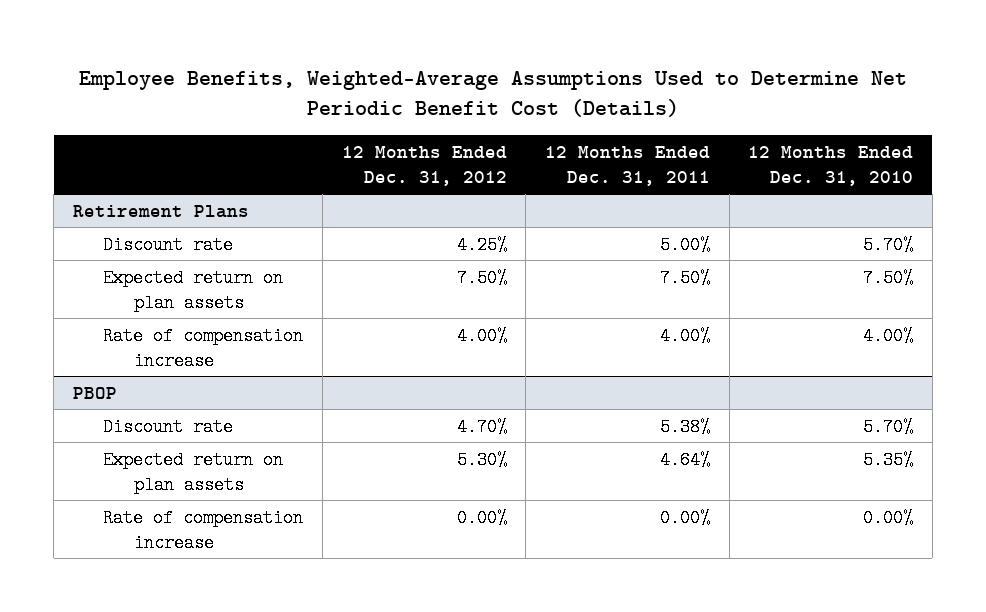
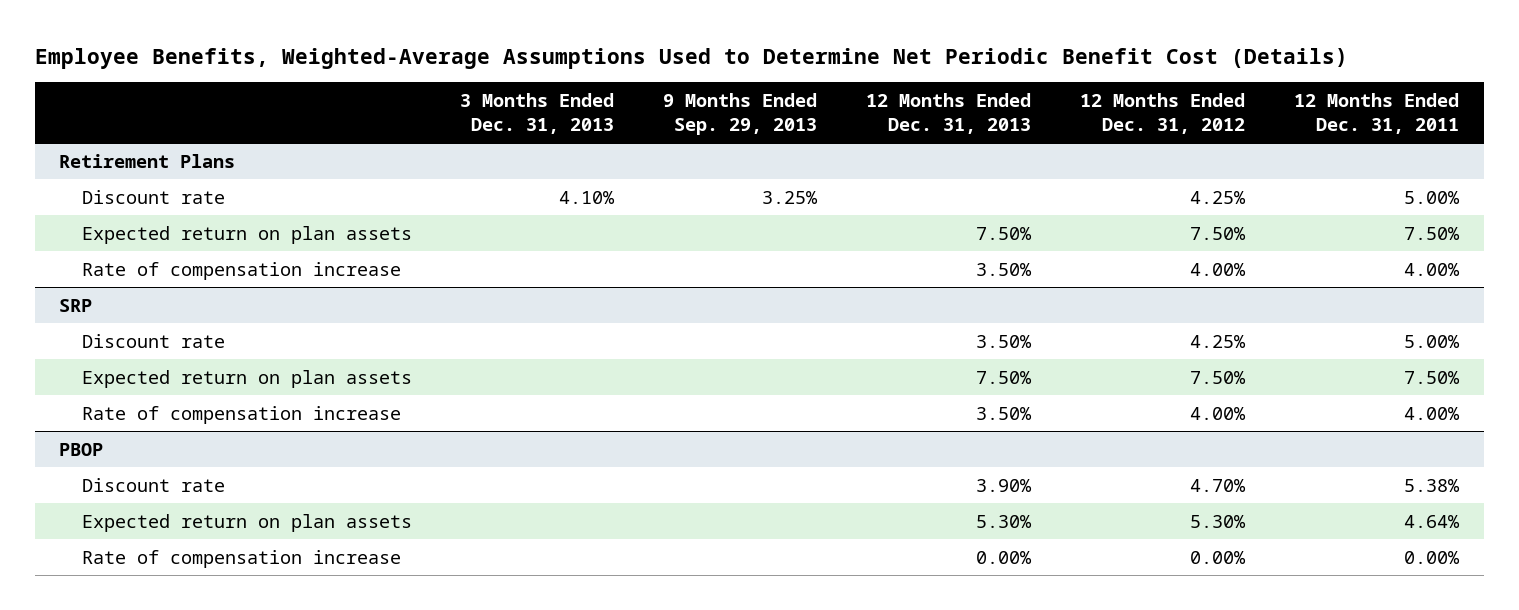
[748,145,914,186] 12 Months Ended Dec. 31, 2010 -> none
none -> [460,92,615,134] 3 Months Ended Dec. 31, 2013
none -> [663,92,818,135] 9 Months Ended Sep. 29, 2013
none -> [866,92,1032,134] 12 Months Ended Dec. 31, 2013
none -> [59,298,93,312] SRP
none -> [81,333,225,348] Discount rate
none -> [81,369,412,388] Expected return on plan assets
none -> [81,405,401,424] Rate of compensation increase

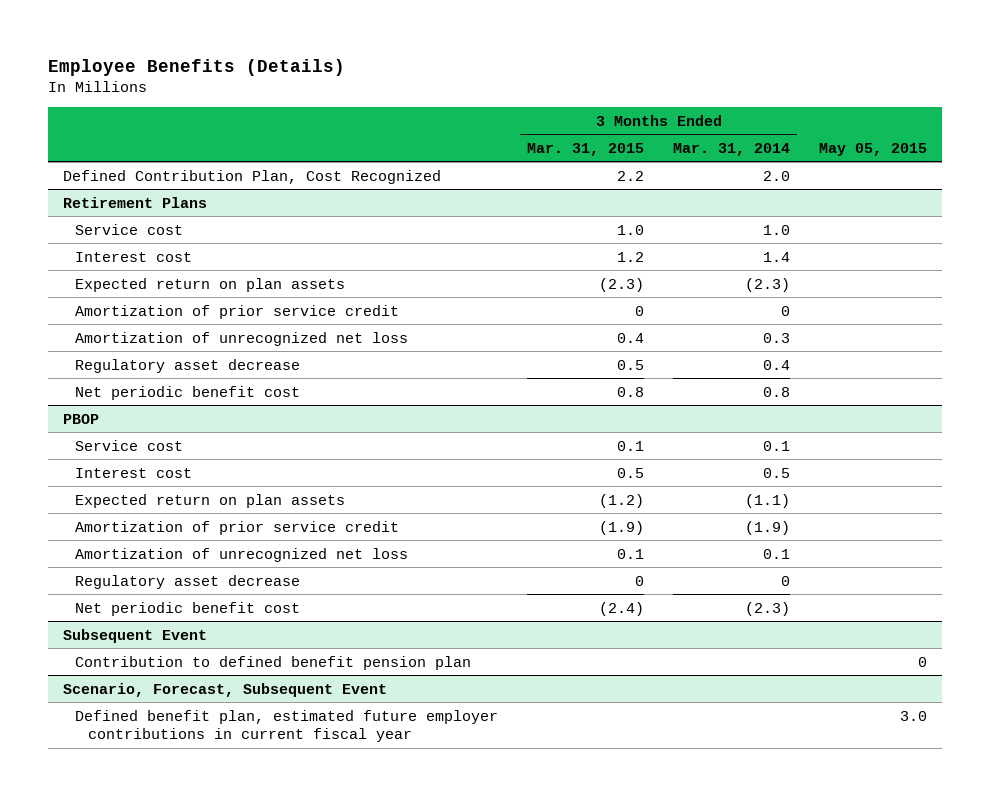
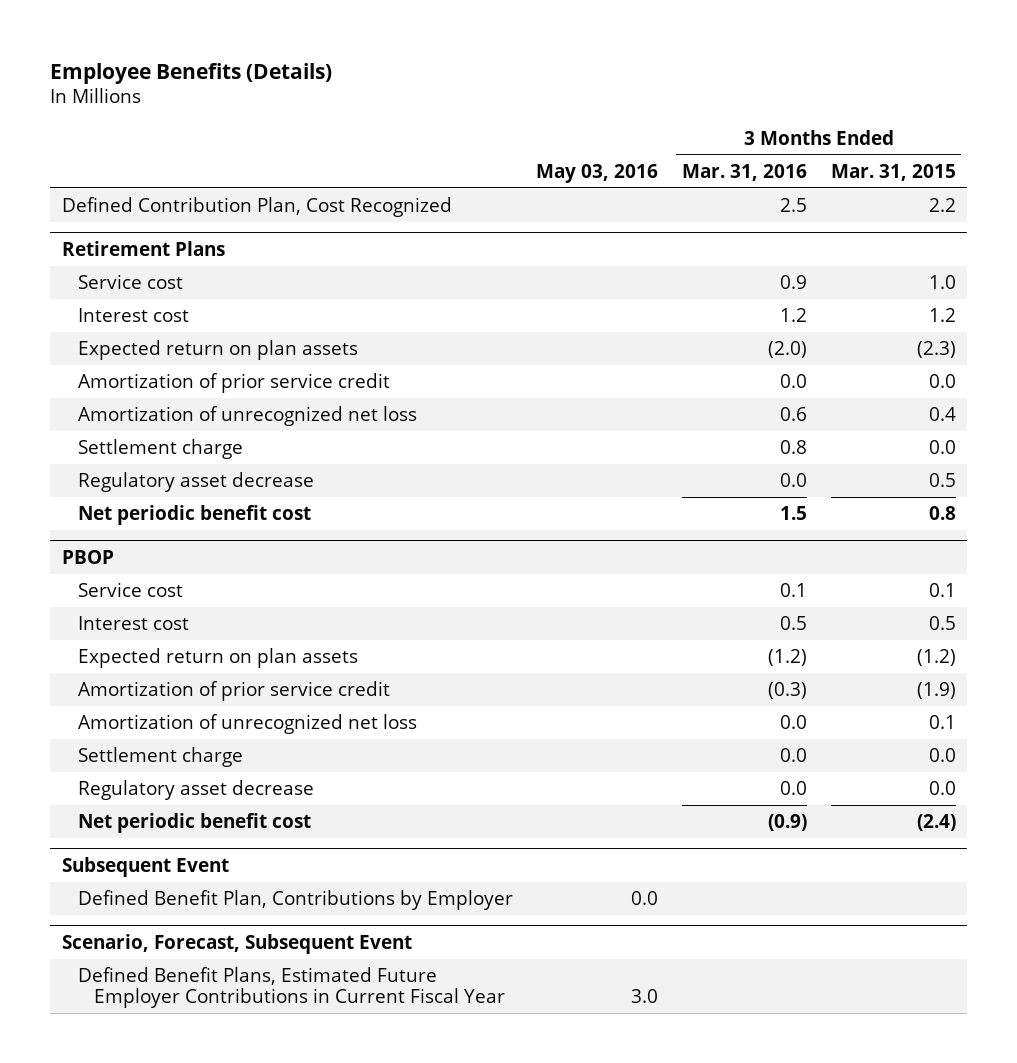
[673,142,791,156] Mar. 31, 2014 -> none
[819,142,928,156] May 05, 2015 -> none
none -> [536,163,659,183] May 03, 2016
none -> [681,163,807,181] Mar. 31, 2016
[635,305,645,316] 0 -> [928,373,956,388] 0.0
none -> [77,438,243,459] Settlement charge
none -> [77,746,243,767] Settlement charge
[635,575,645,586] 0 -> [928,780,956,795] 0.0
[75,655,472,670] Contribution to defined benefit pension plan -> [77,889,513,910] Defined Benefit Plan, Contributions by Employer
[75,709,499,743] Defined benefit plan, estimated future employer contributions in current fiscal year -> [77,966,505,1009] Defined Benefit Plans, Estimated Future Employer Contributions in Current Fiscal Year

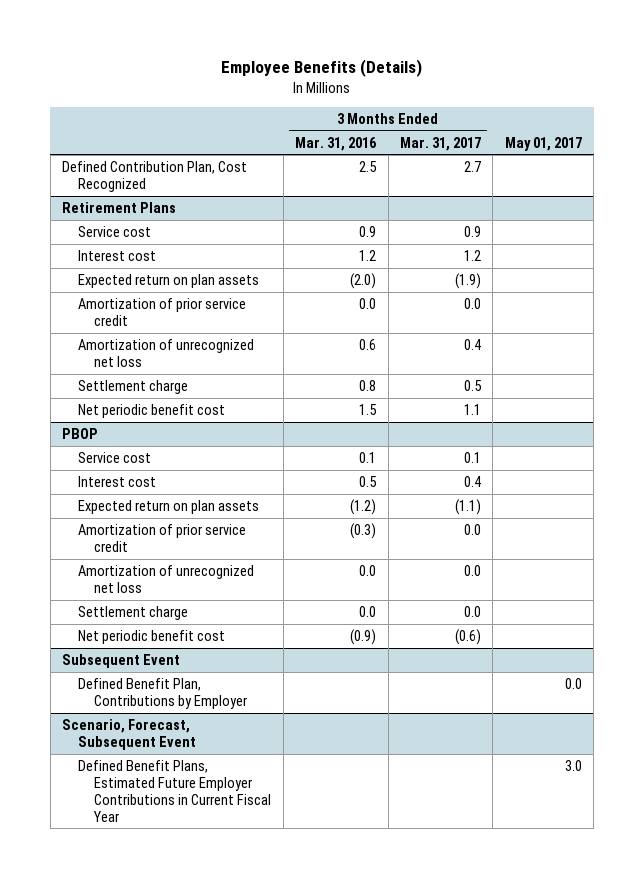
[536,163,659,183] May 03, 2016 -> none
[830,163,956,181] Mar. 31, 2015 -> none
none -> [400,136,482,151] Mar. 31, 2017
none -> [504,136,582,151] May 01, 2017
[77,471,314,492] Regulatory asset decrease -> none
[77,779,314,800] Regulatory asset decrease -> none

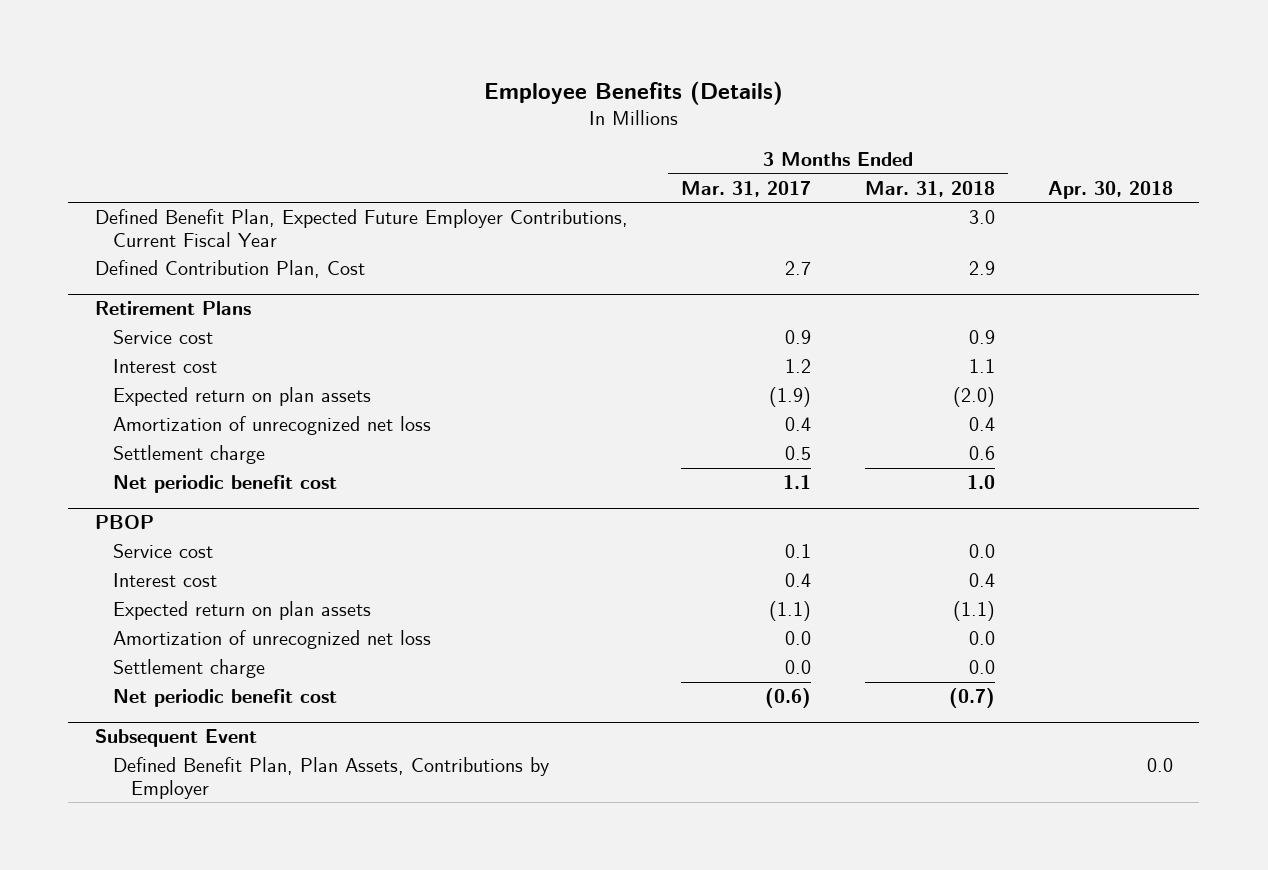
[295,136,378,151] Mar. 31, 2016 -> none
[504,136,582,151] May 01, 2017 -> none
none -> [864,180,995,197] Mar. 31, 2018
none -> [1047,180,1173,199] Apr. 30, 2018
none -> [94,209,628,247] Defined Benefit Plan, Expected Future Employer Contributions, Current Fiscal Year
[62,160,248,192] Defined Contribution Plan, Cost Recognized -> [94,260,365,279] Defined Contribution Plan, Cost
[78,297,247,326] Amortization of prior service credit -> none
[78,523,247,552] Amortization of prior service credit -> none
[62,718,197,750] Scenario, Forecast, Subsequent Event -> none
[78,759,272,822] Defined Benefit Plans, Estimated Future Employer Contributions in Current Fiscal Year -> none
[78,677,248,709] Defined Benefit Plan, Contributions by Employer -> [112,757,549,799] Defined Benefit Plan, Plan Assets, Contributions by Employer

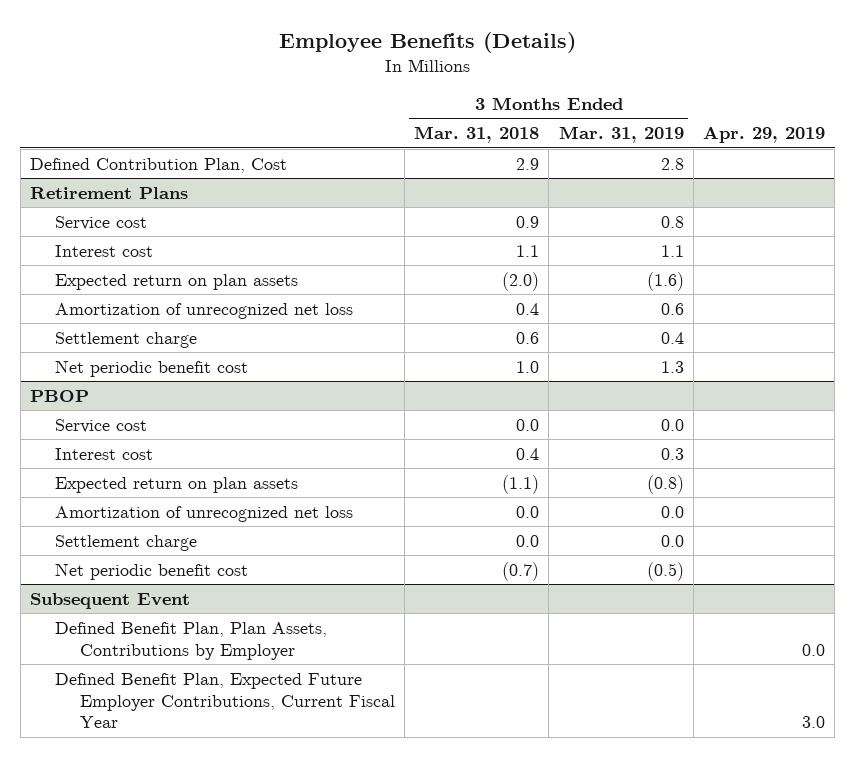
[681,180,812,197] Mar. 31, 2017 -> none
[1047,180,1173,199] Apr. 30, 2018 -> none
none -> [558,126,684,144] Mar. 31, 2019
none -> [702,126,825,144] Apr. 29, 2019
[94,209,628,247] Defined Benefit Plan, Expected Future Employer Contributions, Current Fiscal Year -> none
none -> [54,672,395,729] Defined Benefit Plan, Expected Future Employer Contributions, Current Fiscal Year

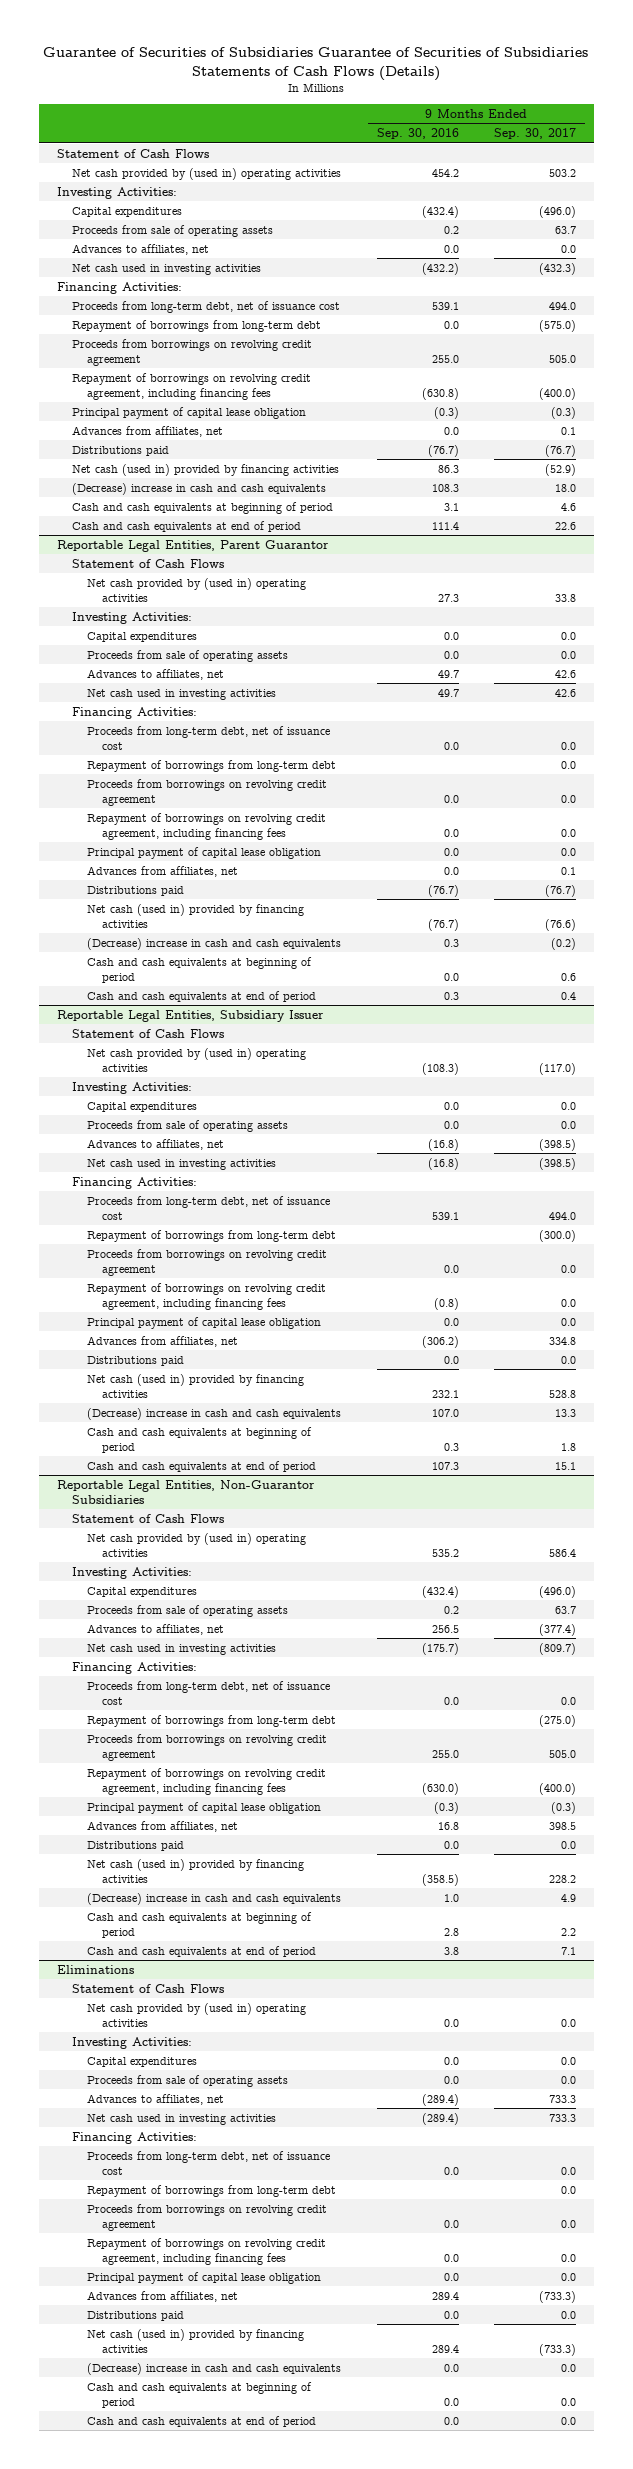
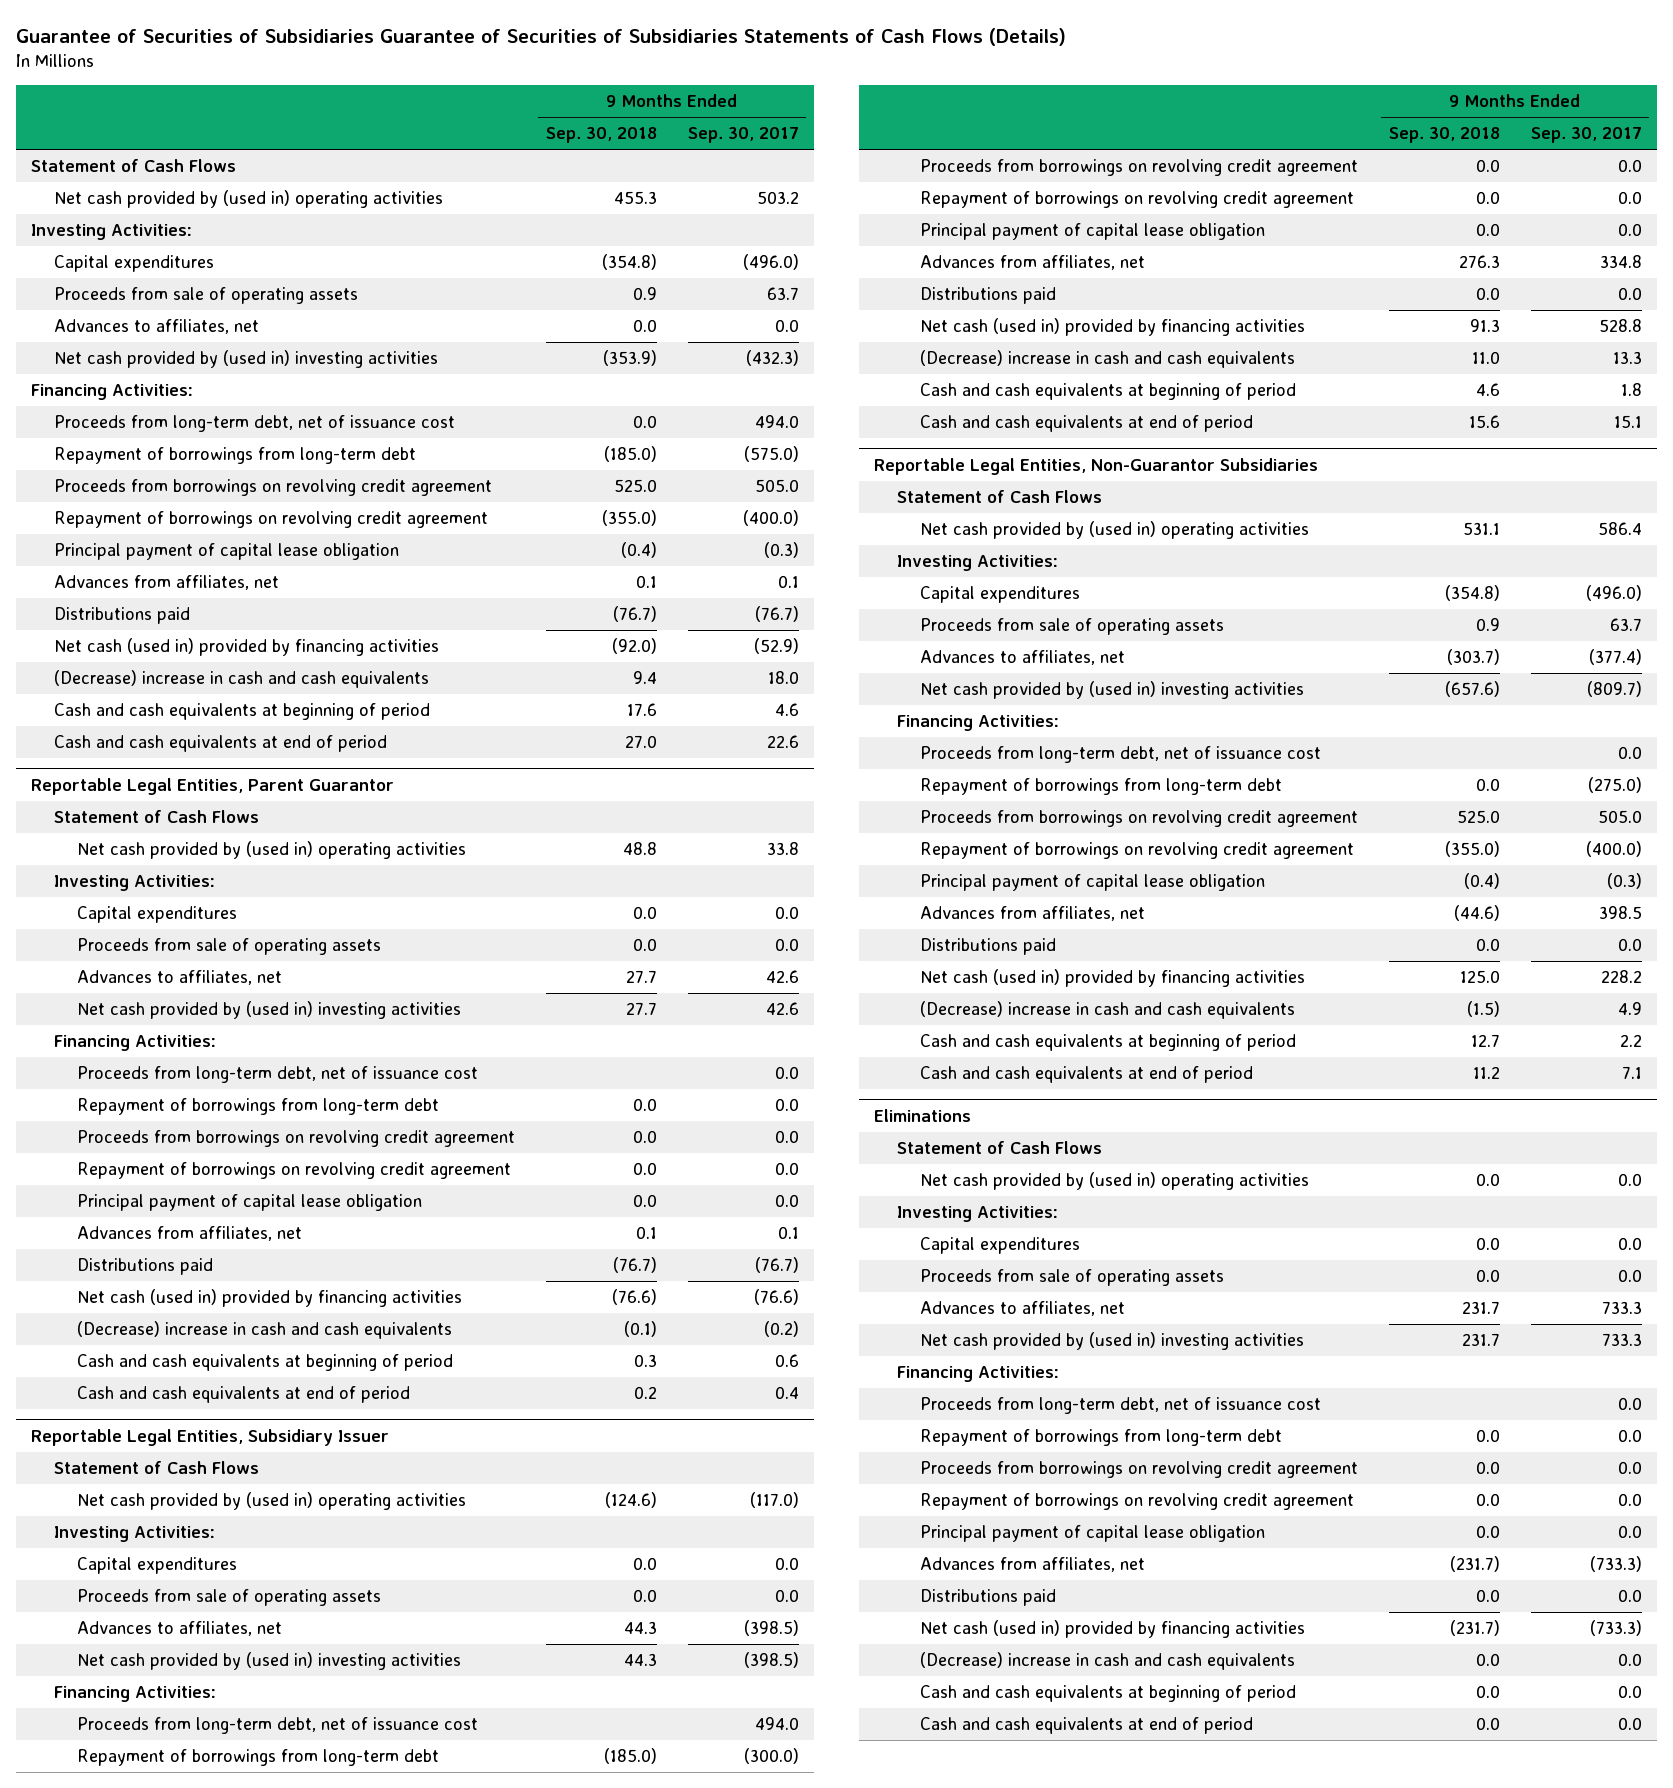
[376,128,459,140] Sep. 30, 2016 -> none
none -> [545,127,657,144] Sep. 30, 2018
[71,263,261,275] Net cash used in investing activities -> [53,350,438,369] Net cash provided by (used in) investing activities
[71,372,311,400] Repayment of borrowings on revolving credit agreement, including financing fees -> [53,511,488,529] Repayment of borrowings on revolving credit agreement
[87,688,277,700] Net cash used in investing activities -> [76,1001,461,1020] Net cash provided by (used in) investing activities
[87,812,327,840] Repayment of borrowings on revolving credit agreement, including financing fees -> [76,1162,511,1180] Repayment of borrowings on revolving credit agreement
[87,1158,277,1170] Net cash used in investing activities -> [76,1652,461,1671] Net cash provided by (used in) investing activities
[87,1282,327,1310] Repayment of borrowings on revolving credit agreement, including financing fees -> [919,191,1354,209] Repayment of borrowings on revolving credit agreement
[87,1643,277,1655] Net cash used in investing activities -> [919,681,1304,700] Net cash provided by (used in) investing activities
[87,1767,327,1795] Repayment of borrowings on revolving credit agreement, including financing fees -> [919,842,1354,860] Repayment of borrowings on revolving credit agreement
[87,2113,277,2125] Net cash used in investing activities -> [919,1332,1304,1351] Net cash provided by (used in) investing activities
[87,2237,327,2265] Repayment of borrowings on revolving credit agreement, including financing fees -> [919,1493,1354,1511] Repayment of borrowings on revolving credit agreement

